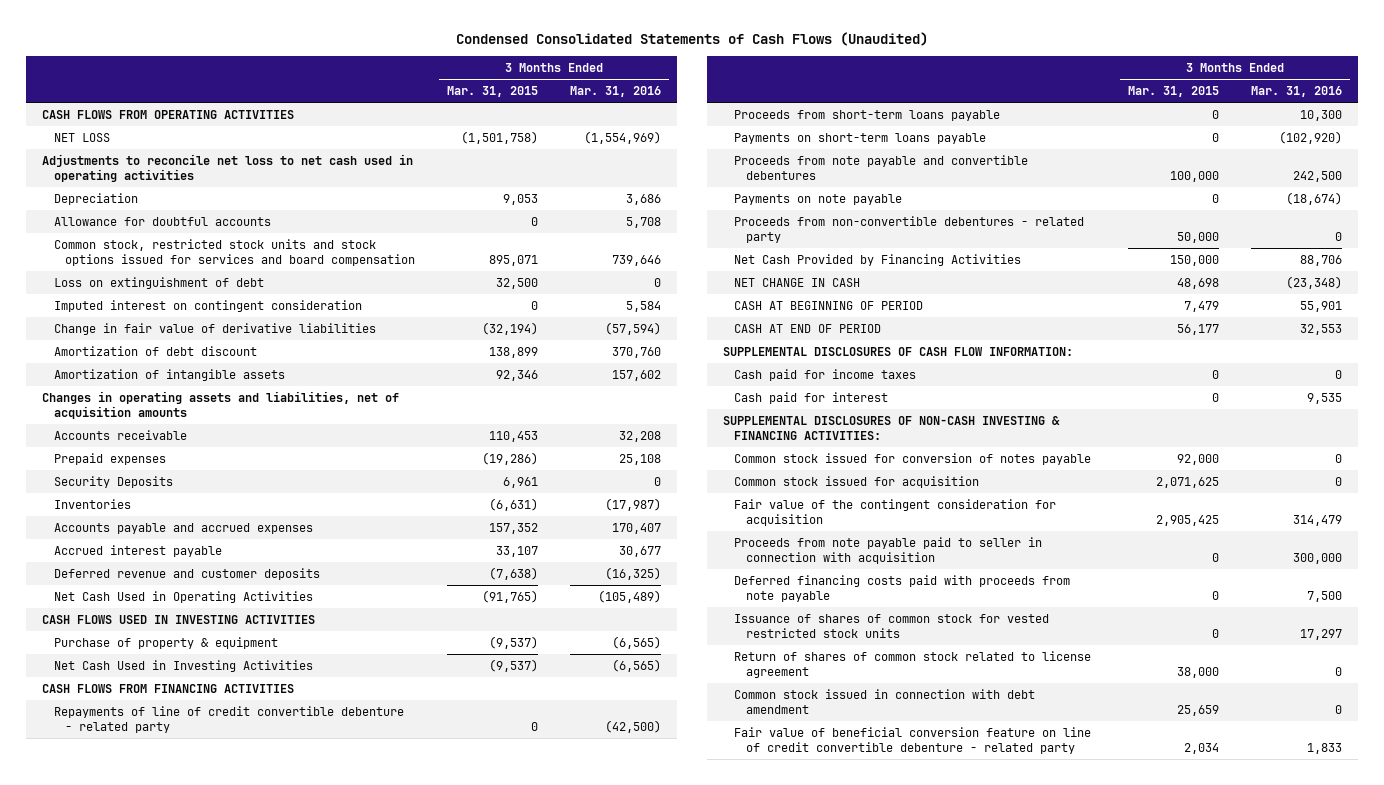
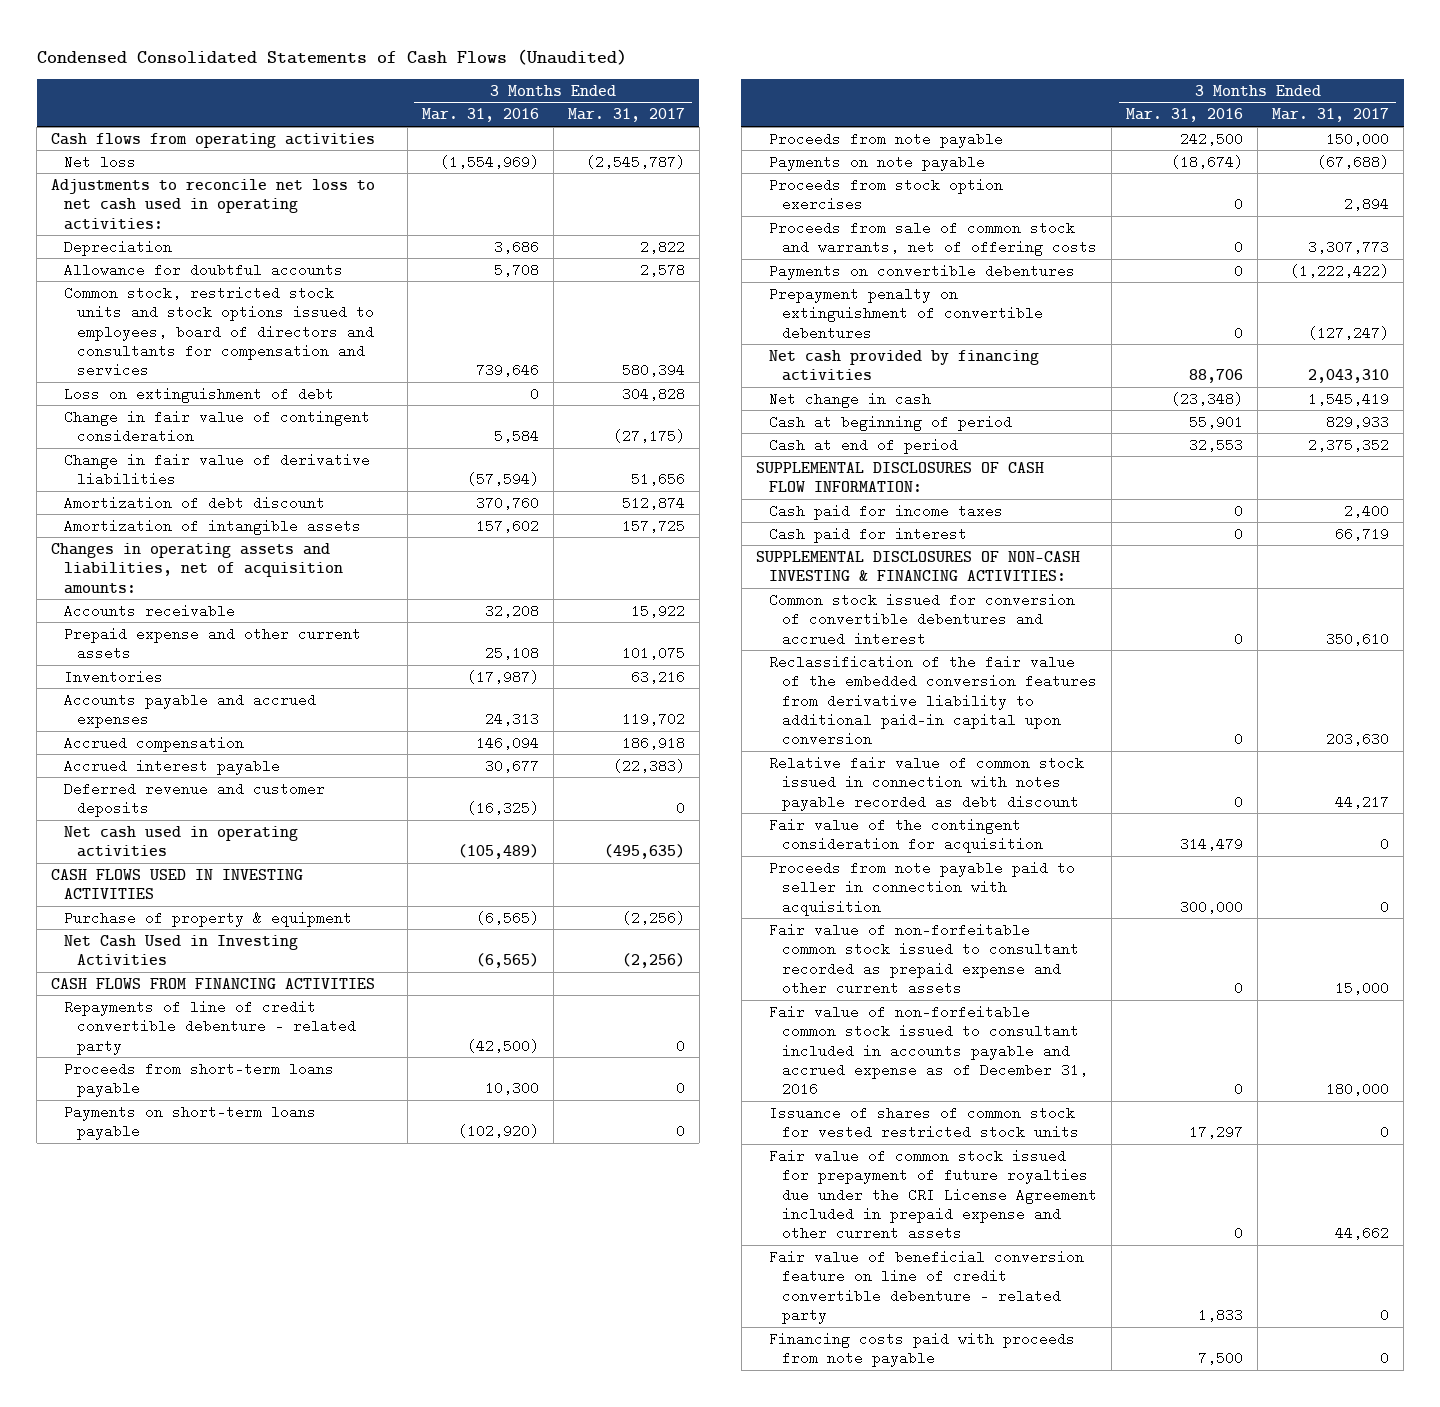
[447,85,539,97] Mar. 31, 2015 -> none
none -> [567,108,685,123] Mar. 31, 2017
[41,109,294,119] CASH FLOWS FROM OPERATING ACTIVITIES -> [51,132,376,148] Cash flows from operating activities
[53,132,110,142] NET LOSS -> [64,154,137,169] Net loss
[41,153,413,182] Adjustments to reconcile net loss to net cash used in operating activities -> [51,178,376,230] Adjustments to reconcile net loss to net cash used in operating activities:
[53,238,416,266] Common stock, restricted stock units and stock options issued for services and board compensation -> [64,285,375,378] Common stock, restricted stock units and stock options issued to employees, board of directors and consultants for compensation and services
[53,299,362,312] Imputed interest on contingent consideration -> [64,409,371,444] Change in fair value of contingent consideration
[41,390,399,419] Changes in operating assets and liabilities, net of acquisition amounts -> [51,542,344,594] Changes in operating assets and liabilities, net of acquisition amounts:
[53,475,173,488] Security Deposits -> none
[53,452,166,465] Prepaid expenses -> [64,626,362,661] Prepaid expense and other current assets
[612,522,662,534] 170,407 -> [484,712,539,727] 24,313
none -> [64,735,245,752] Accrued compensation
[53,590,313,603] Net Cash Used in Operating Activities -> [64,825,299,858] Net cash used in operating activities
[734,154,1029,180] Proceeds from note payable and convertible debentures -> [768,131,1003,148] Proceeds from note payable
[734,215,1085,243] Proceeds from non-convertible debentures - related party -> none
none -> [768,177,1003,212] Proceeds from stock option exercises
none -> [768,220,1097,257] Proceeds from sale of common stock and warrants, net of offering costs
none -> [768,263,1075,280] Payments on convertible debentures
none -> [768,286,1043,340] Prepayment penalty on extinguishment of convertible debentures
[734,253,1022,266] Net Cash Provided by Financing Activities -> [768,349,1039,382] Net cash provided by financing activities
[734,277,861,287] NET CHANGE IN CASH -> [768,391,931,408] Net change in cash
[734,300,924,310] CASH AT BEGINNING OF PERIOD -> [768,414,1012,431] Cash at beginning of period
[734,323,882,333] CASH AT END OF PERIOD -> [768,437,958,454] Cash at end of period
[1307,392,1343,404] 9,535 -> [1233,526,1243,541] 0
[734,452,1092,465] Common stock issued for conversion of notes payable -> none
[734,475,980,488] Common stock issued for acquisition -> none
none -> [768,592,1075,646] Common stock issued for conversion of convertible debentures and accrued interest
none -> [768,654,1097,747] Reclassification of the fair value of the embedded conversion features from derivative liability to additional paid-in capital upon conversion
none -> [768,755,1084,811] Relative fair value of common stock issued in connection with notes payable recorded as debt discount
[734,574,1071,602] Deferred financing costs paid with proceeds from note payable -> none
none -> [768,922,1079,995] Fair value of non-forfeitable common stock issued to consultant recorded as prepaid expense and other current assets
none -> [768,1004,1088,1097] Fair value of non-forfeitable common stock issued to consultant included in accounts payable and accrued expense as of December 31, 2016
[734,650,1092,678] Return of shares of common stock related to license agreement -> none
[734,688,1036,714] Common stock issued in connection with debt amendment -> none
none -> [768,1148,1097,1241] Fair value of common stock issued for prepayment of future royalties due under the CRI License Agreement included in prepaid expense and other current assets
none -> [768,1331,1075,1368] Financing costs paid with proceeds from note payable

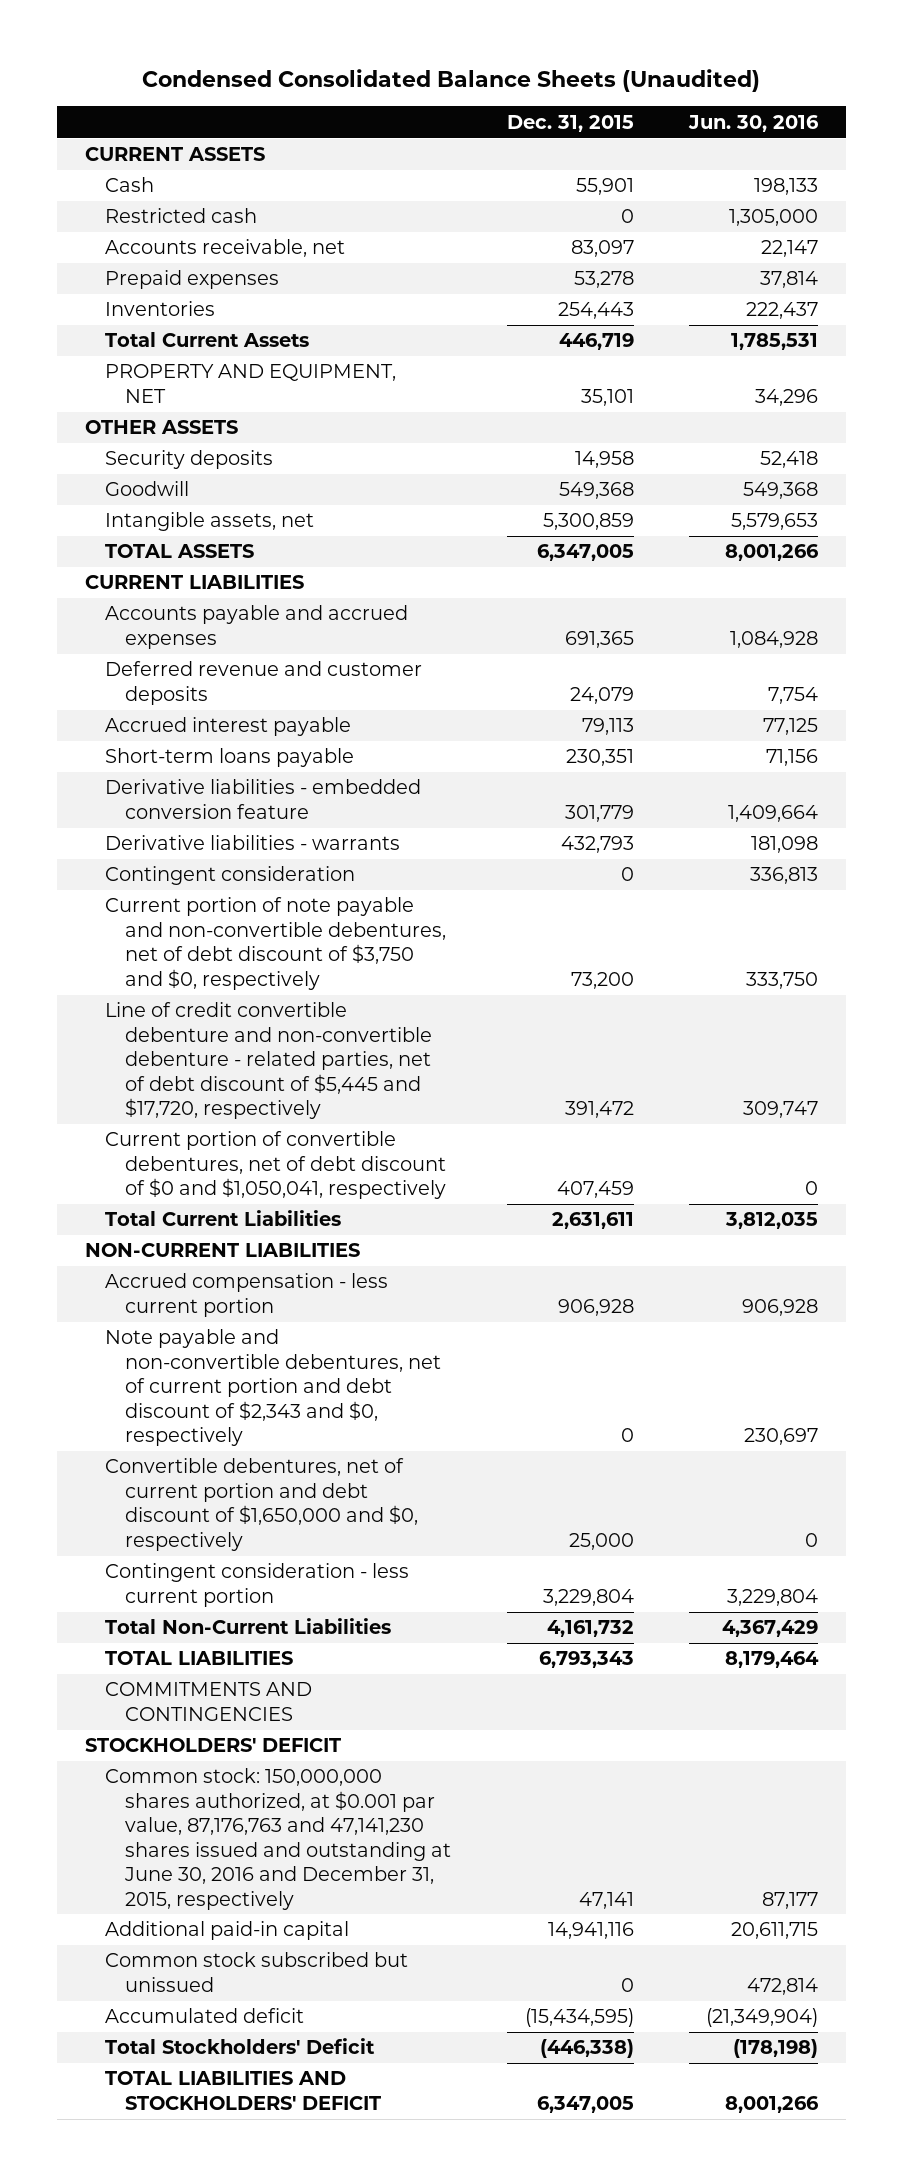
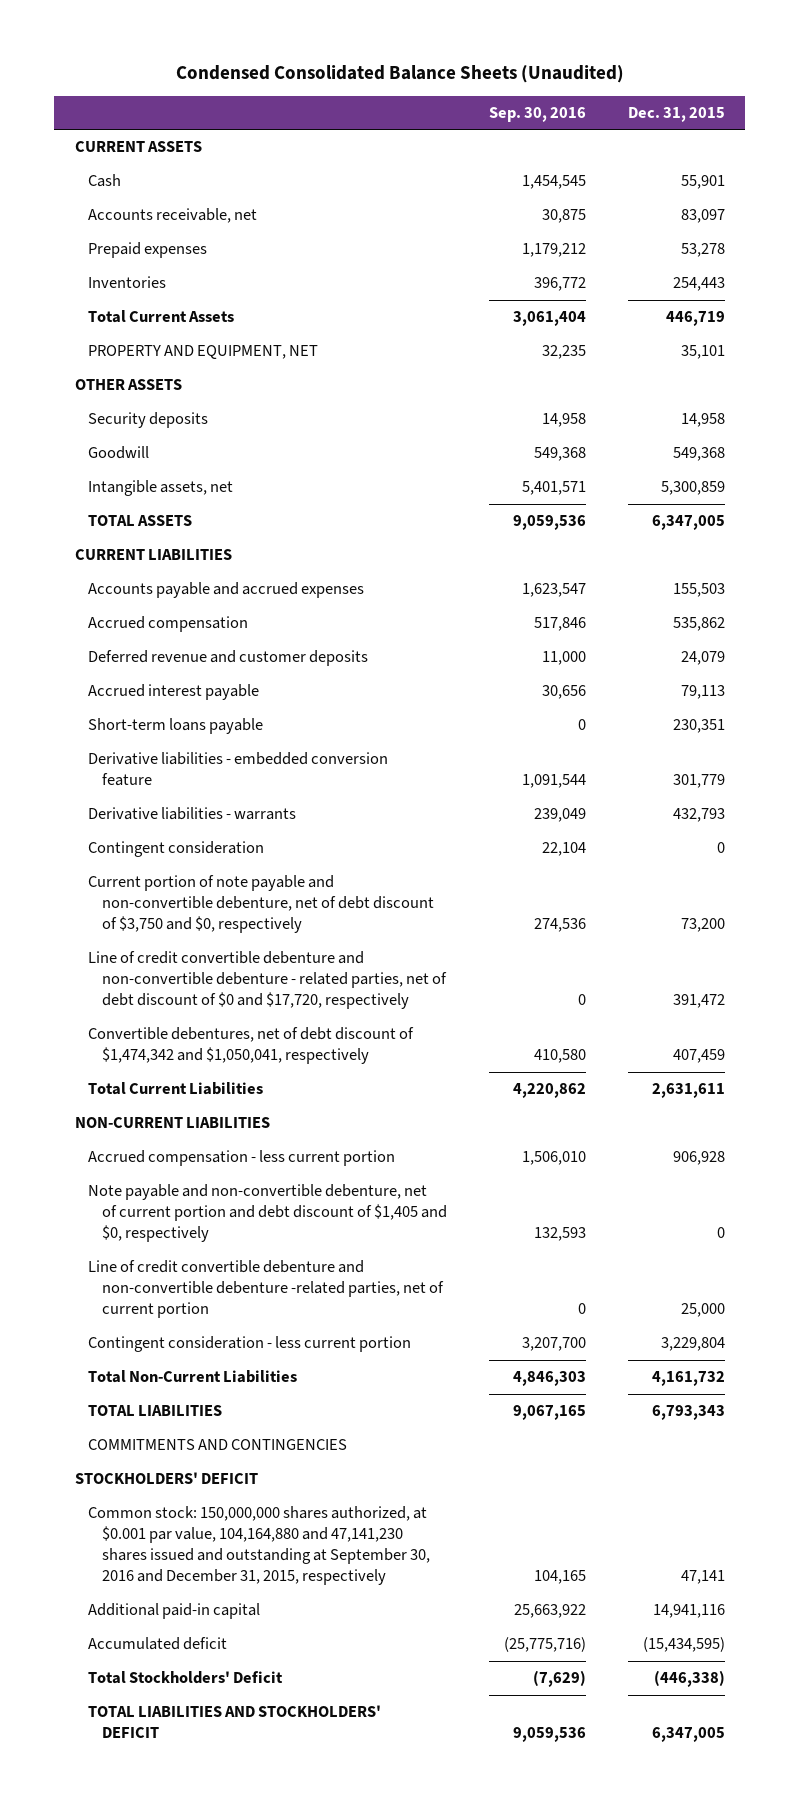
[688,114,820,132] Jun. 30, 2016 -> none
none -> [488,106,586,122] Sep. 30, 2016
[104,208,257,224] Restricted cash -> none
[564,630,634,648] 691,365 -> [672,583,725,598] 155,503
none -> [88,616,249,633] Accrued compensation
[104,897,447,990] Current portion of note payable and non-convertible debentures, net of debt discount of $3,750 and $0, respectively -> [88,875,435,934] Current portion of note payable and non-convertible debenture, net of debt discount of $3,750 and $0, respectively
[104,1002,433,1120] Line of credit convertible debenture and non-convertible debenture - related parties, net of debt discount of $5,445 and $17,720, respectively -> [88,951,448,1010] Line of credit convertible debenture and non-convertible debenture - related parties, net of debt discount of $0 and $17,720, respectively
[104,1131,447,1200] Current portion of convertible debentures, net of debt discount of $0 and $1,050,041, respectively -> [88,1027,415,1065] Convertible debentures, net of debt discount of $1,474,342 and $1,050,041, respectively
[104,1329,442,1447] Note payable and non-convertible debentures, net of current portion and debt discount of $2,343 and $0, respectively -> [88,1184,448,1243] Note payable and non-convertible debenture, net of current portion and debt discount of $1,405 and $0, respectively
[104,1458,419,1551] Convertible debentures, net of current portion and debt discount of $1,650,000 and $0, respectively -> [88,1260,445,1319] Line of credit convertible debenture and non-convertible debenture -related parties, net of current portion
[104,1768,452,1910] Common stock: 150,000,000 shares authorized, at $0.001 par value, 87,176,763 and 47,141,230 shares issued and outstanding at June 30, 2016 and December 31, 2015, respectively -> [88,1506,431,1586] Common stock: 150,000,000 shares authorized, at $0.001 par value, 104,164,880 and 47,141,230 shares issued and outstanding at September 30, 2016 and December 31, 2015, respectively
[104,1952,408,1992] Common stock subscribed but unissued -> none

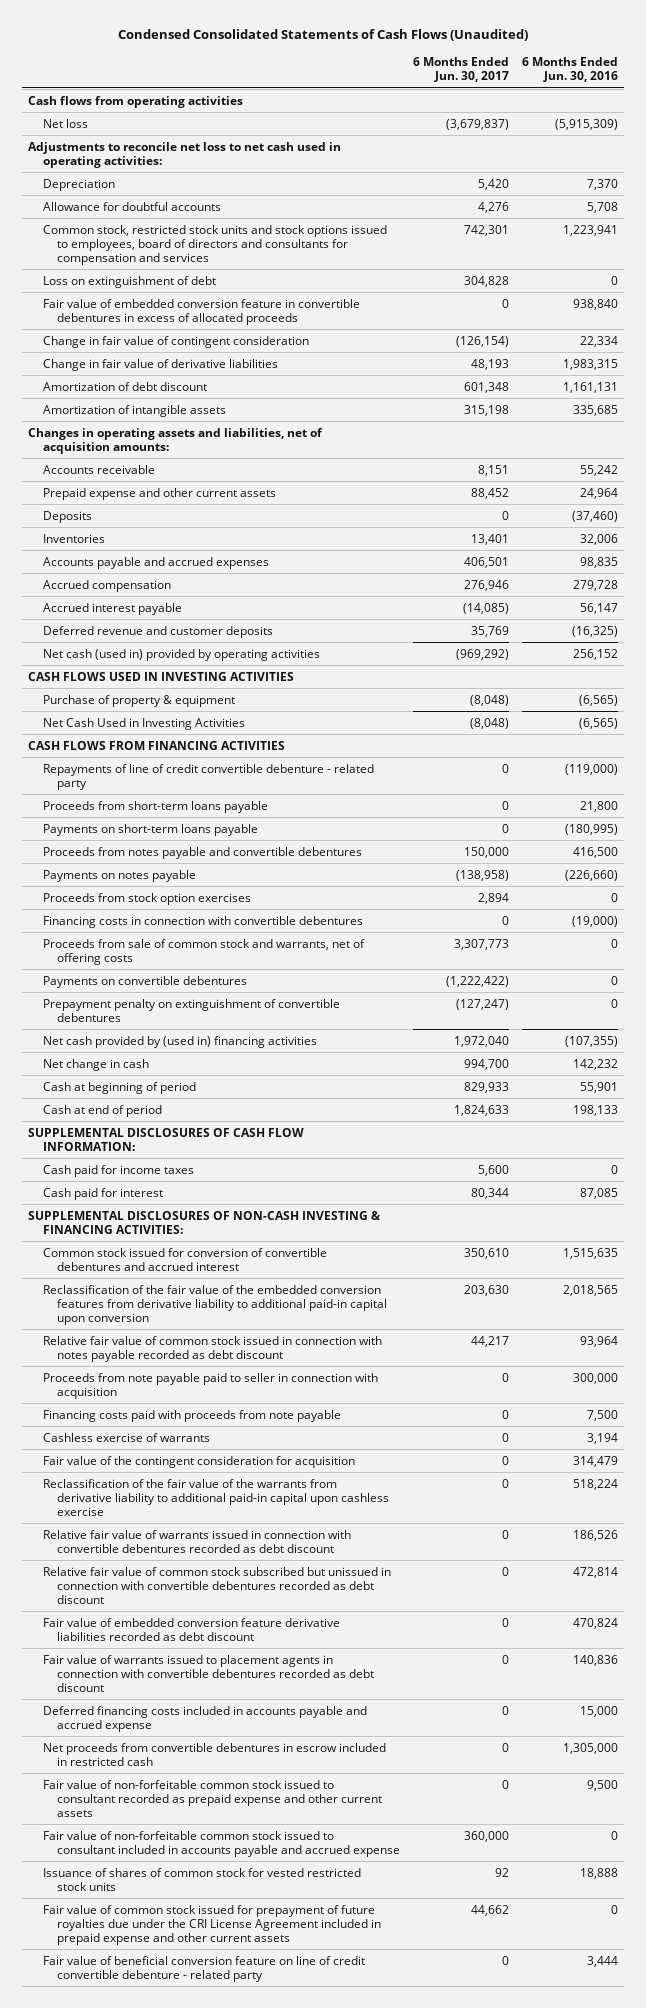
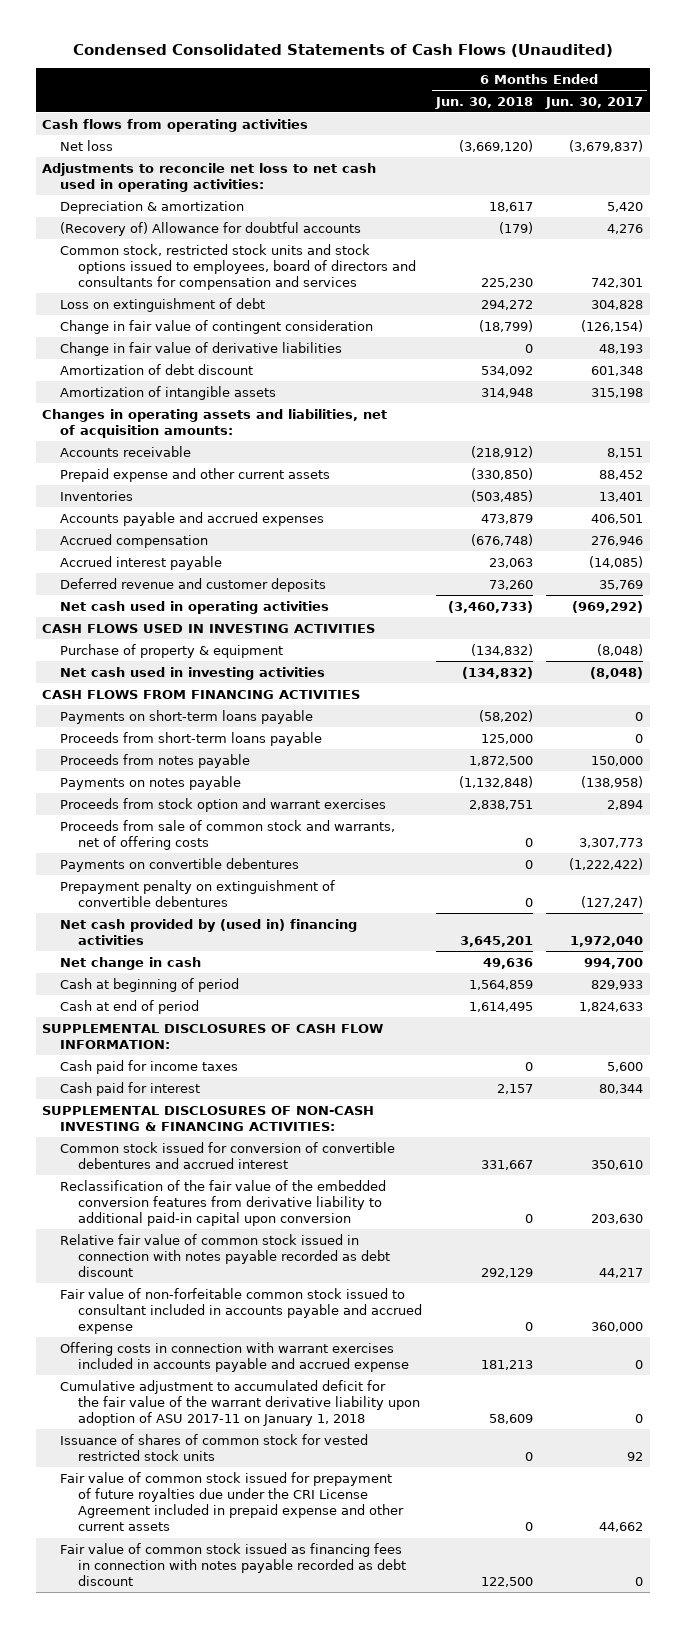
[521,57,618,83] 6 Months Ended Jun. 30, 2016 -> none
none -> [434,96,533,109] Jun. 30, 2018
[42,178,115,191] Depreciation -> [60,200,245,214] Depreciation & amortization
[42,201,221,211] Allowance for doubtful accounts -> [60,221,362,236] (Recovery of) Allowance for doubtful accounts
[42,298,360,325] Fair value of embedded conversion feature in convertible debentures in excess of allocated proceeds -> none
[42,510,92,523] Deposits -> none
[42,648,320,661] Net cash (used in) provided by operating activities -> [60,600,330,614] Net cash used in operating activities
[42,717,245,730] Net Cash Used in Investing Activities -> [60,666,326,680] Net cash used in investing activities
[42,763,374,790] Repayments of line of credit convertible debenture - related party -> none
[42,800,268,813] Proceeds from short-term loans payable -> [60,731,323,746] Proceeds from short-term loans payable
[42,846,362,859] Proceeds from notes payable and convertible debentures -> [60,753,251,768] Proceeds from notes payable
[42,915,363,928] Financing costs in connection with convertible debentures -> none
[42,892,251,905] Proceeds from stock option exercises -> [60,797,387,812] Proceeds from stock option and warrant exercises
[42,1372,378,1399] Proceeds from note payable paid to seller in connection with acquisition -> none
[42,1409,341,1422] Financing costs paid with proceeds from note payable -> none
[42,1432,210,1442] Cashless exercise of warrants -> none
[42,1455,355,1468] Fair value of the contingent consideration for acquisition -> none
[42,1478,390,1516] Reclassification of the fair value of the warrants from derivative liability to additional paid-in capital upon cashless exercise -> none
[42,1529,351,1553] Relative fair value of warrants issued in connection with convertible debentures recorded as debt discount -> none
[42,1566,391,1604] Relative fair value of common stock subscribed but unissued in connection with convertible debentures recorded as debt discount -> none
[42,1617,340,1641] Fair value of embedded conversion feature derivative liabilities recorded as debt discount -> none
[42,1654,375,1692] Fair value of warrants issued to placement agents in connection with convertible debentures recorded as debt discount -> none
[42,1705,367,1732] Deferred financing costs included in accounts payable and accrued expense -> none
[42,1742,386,1766] Net proceeds from convertible debentures in escrow included in restricted cash -> none
[42,1779,383,1817] Fair value of non-forfeitable common stock issued to consultant recorded as prepaid expense and other current assets -> none
none -> [60,1341,409,1372] Offering costs in connection with warrant exercises included in accounts payable and accrued expense
none -> [60,1379,420,1427] Cumulative adjustment to accumulated deficit for the fair value of the warrant derivative liability upon adoption of ASU 2017-11 on January 1, 2018
[42,1955,365,1982] Fair value of beneficial conversion feature on line of credit convertible debenture - related party -> none
none -> [60,1542,406,1587] Fair value of common stock issued as financing fees in connection with notes payable recorded as debt discount

